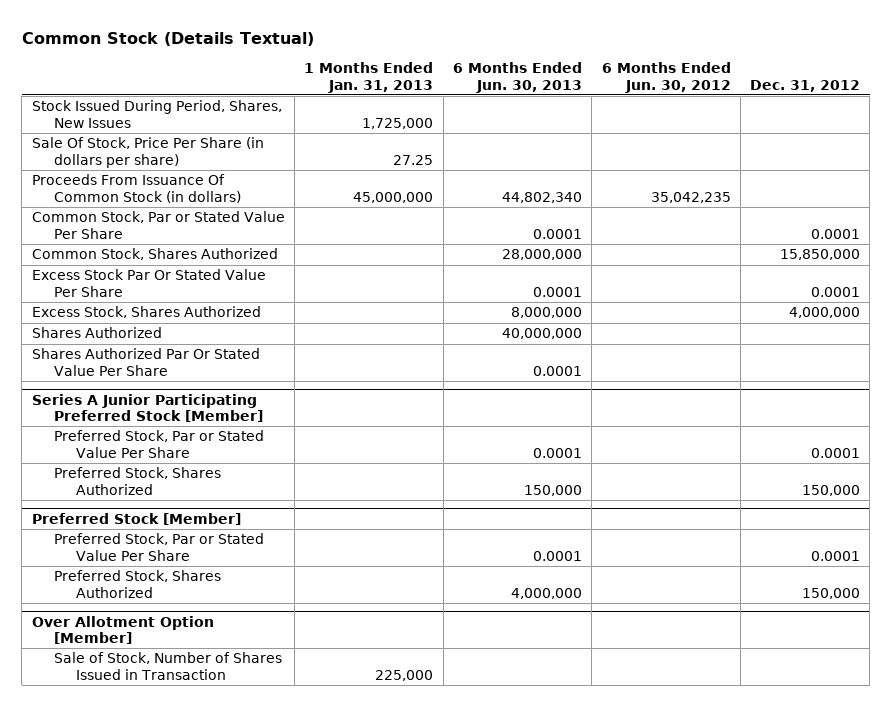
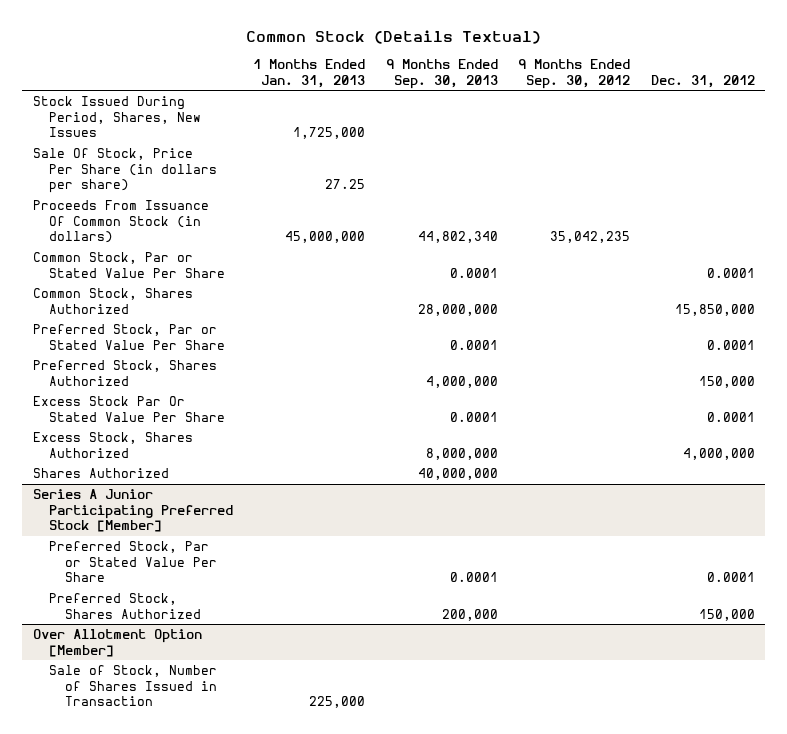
[452,62,582,93] 6 Months Ended Jun. 30, 2013 -> none
[601,62,731,93] 6 Months Ended Jun. 30, 2012 -> none
none -> [385,59,498,89] 9 Months Ended Sep. 30, 2013
none -> [518,59,631,89] 9 Months Ended Sep. 30, 2012
none -> [32,324,225,350] Preferred Stock, Par or Stated Value Per Share
none -> [32,360,217,386] Preferred Stock, Shares Authorized
[31,348,260,376] Shares Authorized Par Or Stated Value Per Share -> none
[31,512,241,525] Preferred Stock [Member] -> none
[53,533,264,561] Preferred Stock, Par or Stated Value Per Share -> none
[53,570,221,598] Preferred Stock, Shares Authorized -> none

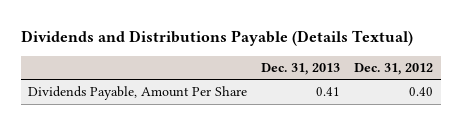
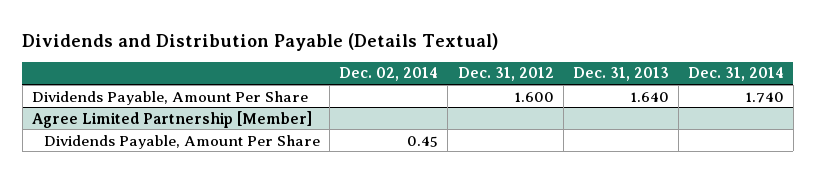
[20,29,413,46] Dividends and Distributions Payable (Details Textual) -> [22,32,499,51] Dividends and Distribution Payable (Details Textual)
none -> [339,67,439,82] Dec. 02, 2014
none -> [687,67,784,82] Dec. 31, 2014
[316,87,341,97] 0.41 -> [629,91,669,102] 1.640
[409,87,434,97] 0.40 -> [513,91,554,102] 1.600
none -> [32,110,313,128] Agree Limited Partnership [Member]
none -> [44,134,321,149] Dividends Payable, Amount Per Share

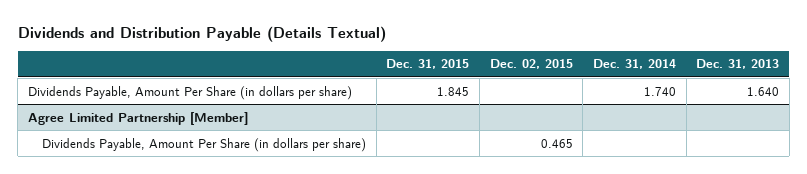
[339,67,439,82] Dec. 02, 2014 -> none
[457,67,554,82] Dec. 31, 2012 -> none
none -> [386,59,470,70] Dec. 31, 2015
none -> [489,59,573,70] Dec. 02, 2015
[32,90,309,105] Dividends Payable, Amount Per Share -> [27,85,352,100] Dividends Payable, Amount Per Share (in dollars per share)
[44,134,321,149] Dividends Payable, Amount Per Share -> [42,137,367,152] Dividends Payable, Amount Per Share (in dollars per share)

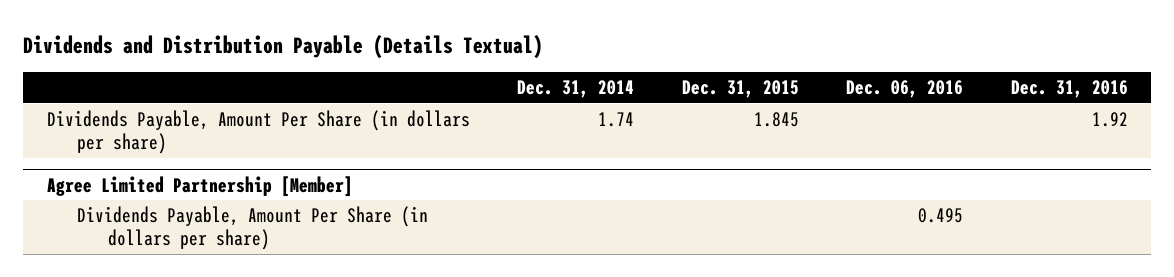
[489,59,573,70] Dec. 02, 2015 -> none
[696,59,780,70] Dec. 31, 2013 -> none
none -> [846,80,964,99] Dec. 06, 2016
none -> [1010,80,1128,99] Dec. 31, 2016
[643,86,676,96] 1.740 -> [598,111,635,127] 1.74

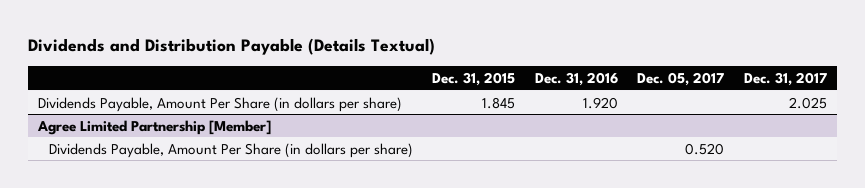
[517,80,635,99] Dec. 31, 2014 -> none
[846,80,964,99] Dec. 06, 2016 -> none
none -> [637,71,725,86] Dec. 05, 2017
none -> [743,71,827,86] Dec. 31, 2017
[1091,111,1128,127] 1.92 -> [582,96,618,109] 1.920

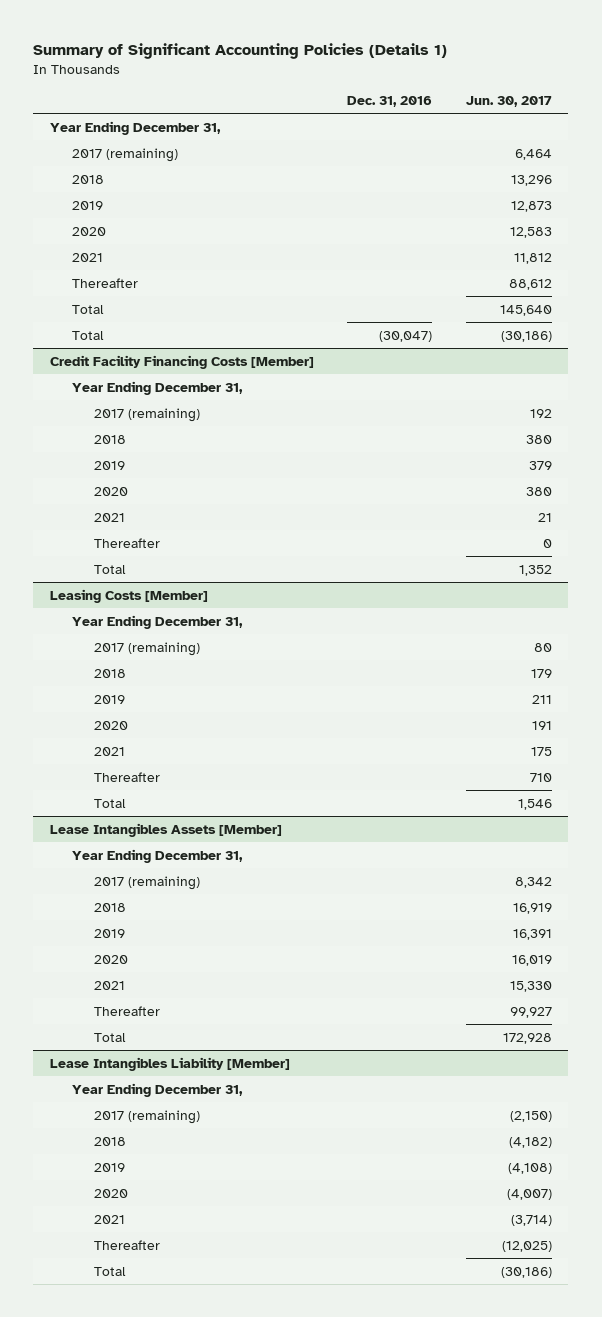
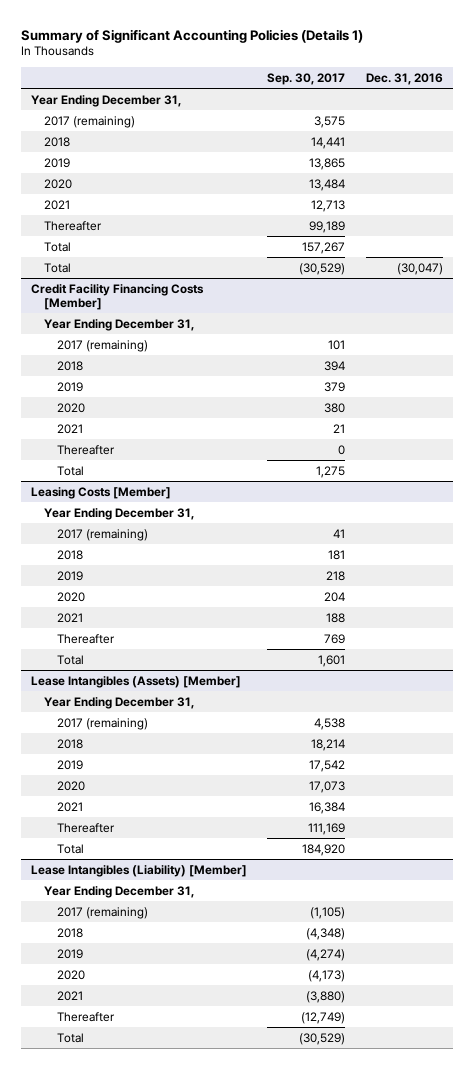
[465,96,552,108] Jun. 30, 2017 -> none
none -> [267,73,346,86] Sep. 30, 2017
[49,822,282,837] Lease Intangibles Assets [Member] -> [31,675,242,688] Lease Intangibles (Assets) [Member]
[49,1056,290,1071] Lease Intangibles Liability [Member] -> [31,864,248,877] Lease Intangibles (Liability) [Member]

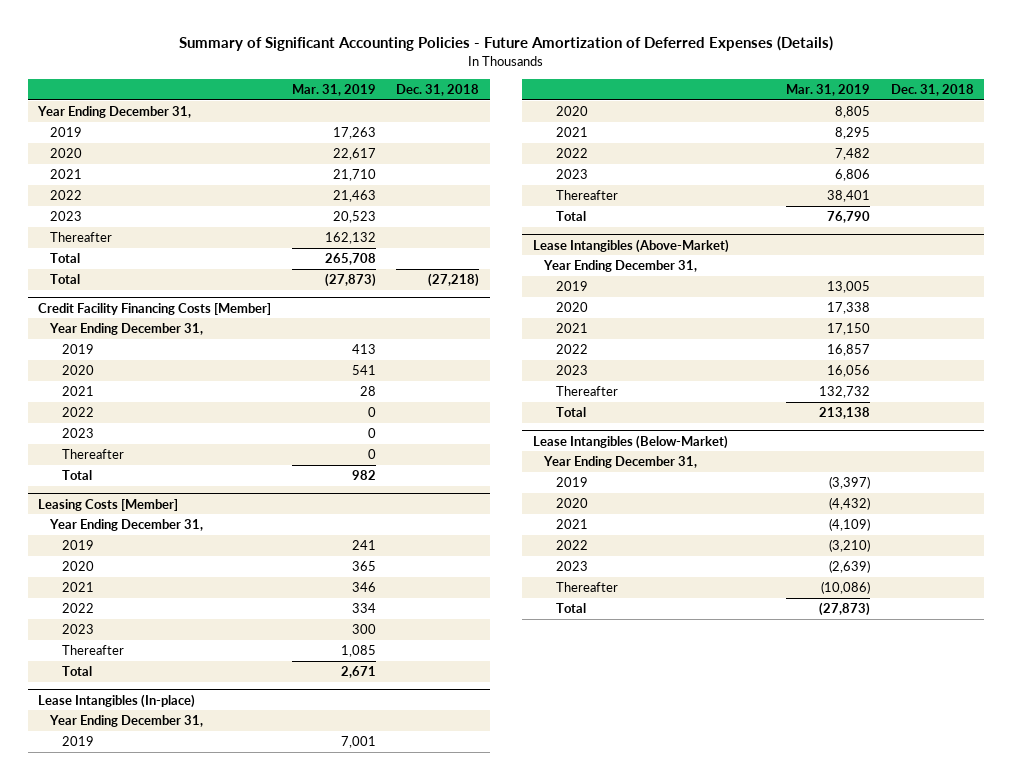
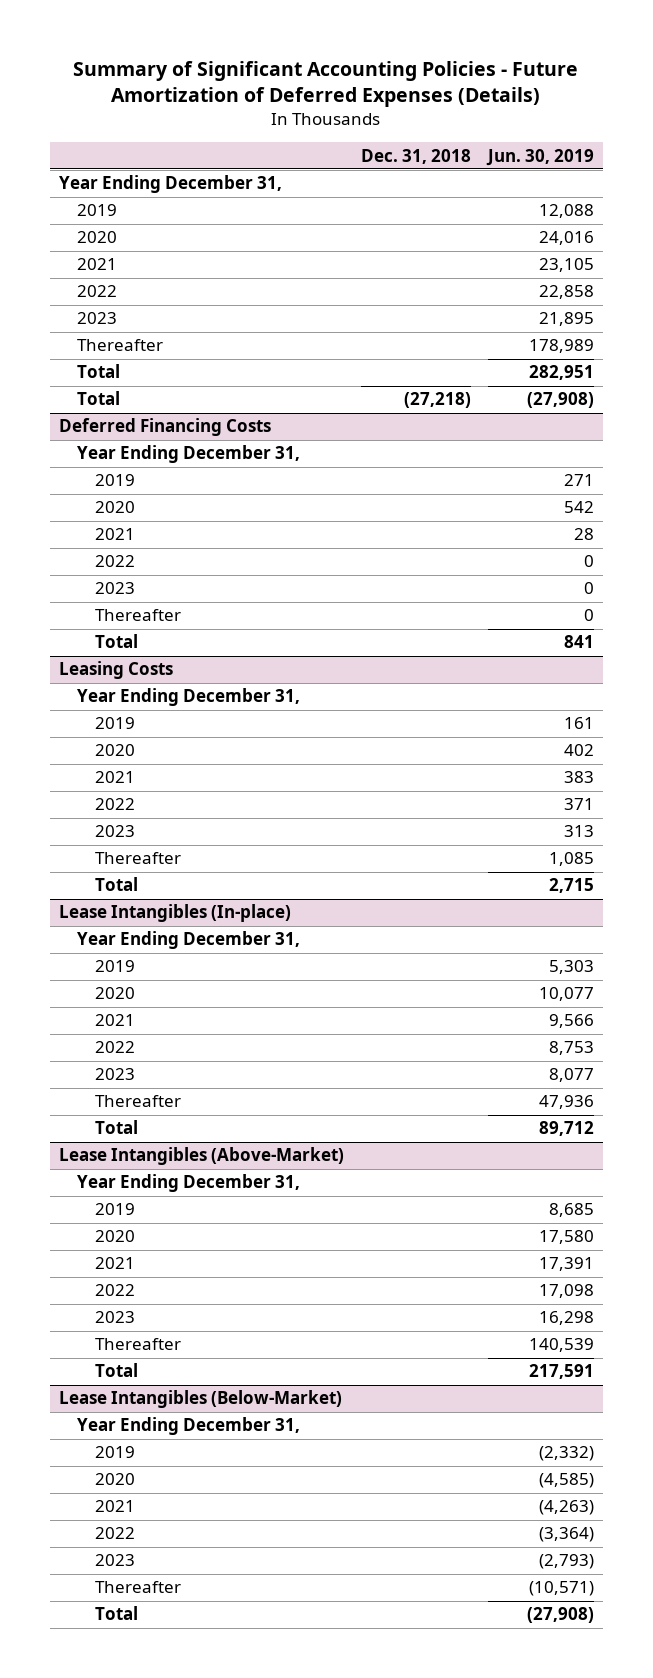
[291,84,376,97] Mar. 31, 2019 -> none
none -> [486,148,595,166] Jun. 30, 2019
[38,302,272,315] Credit Facility Financing Costs [Member] -> [58,418,271,437] Deferred Financing Costs
[38,498,179,511] Leasing Costs [Member] -> [58,661,173,680] Leasing Costs

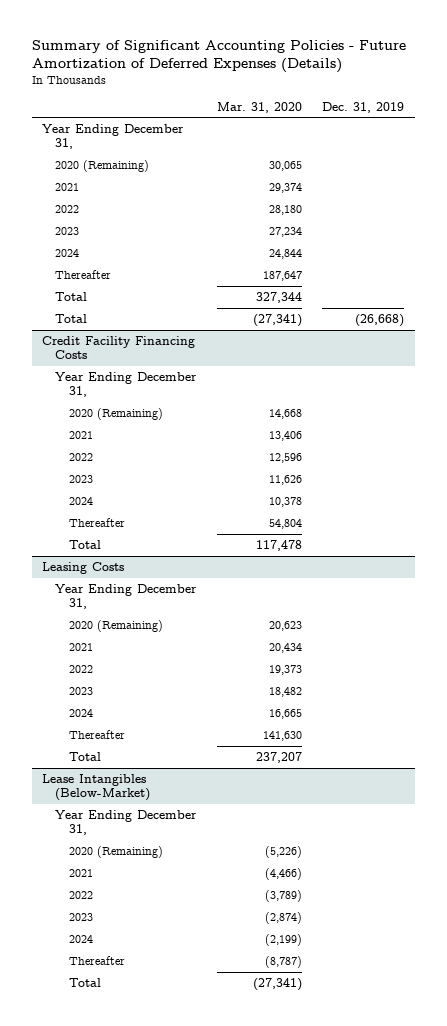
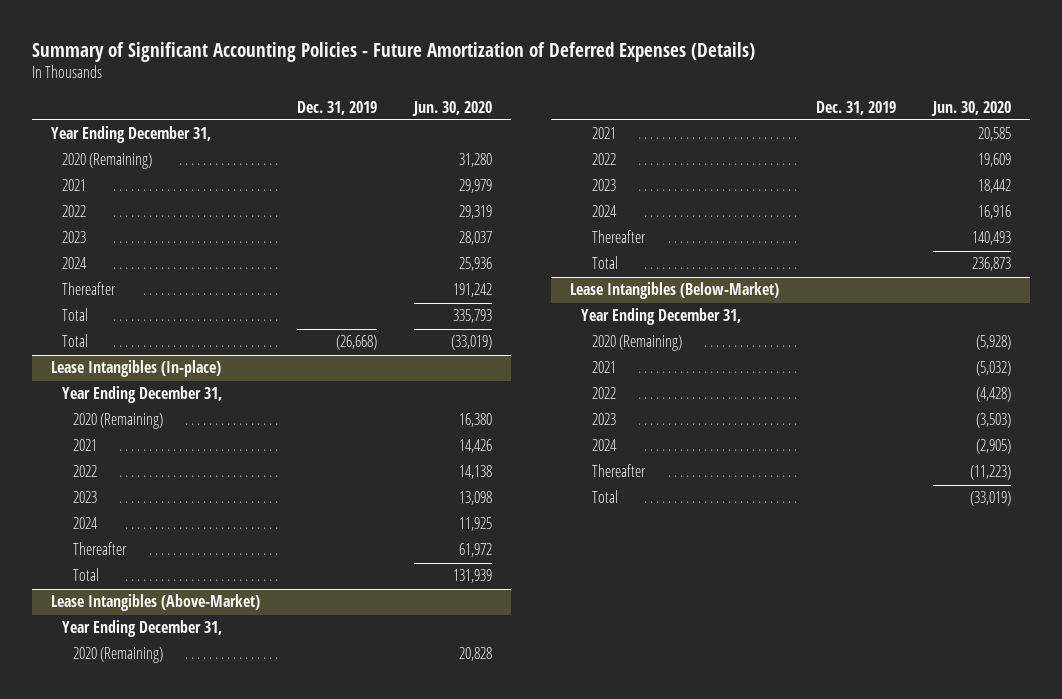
[216,101,302,113] Mar. 31, 2020 -> none
none -> [412,100,493,116] Jun. 30, 2020
[42,335,196,359] Credit Facility Financing Costs -> [50,360,221,378] Lease Intangibles (In-place)
[42,561,125,574] Leasing Costs -> [50,594,260,612] Lease Intangibles (Above-Market)

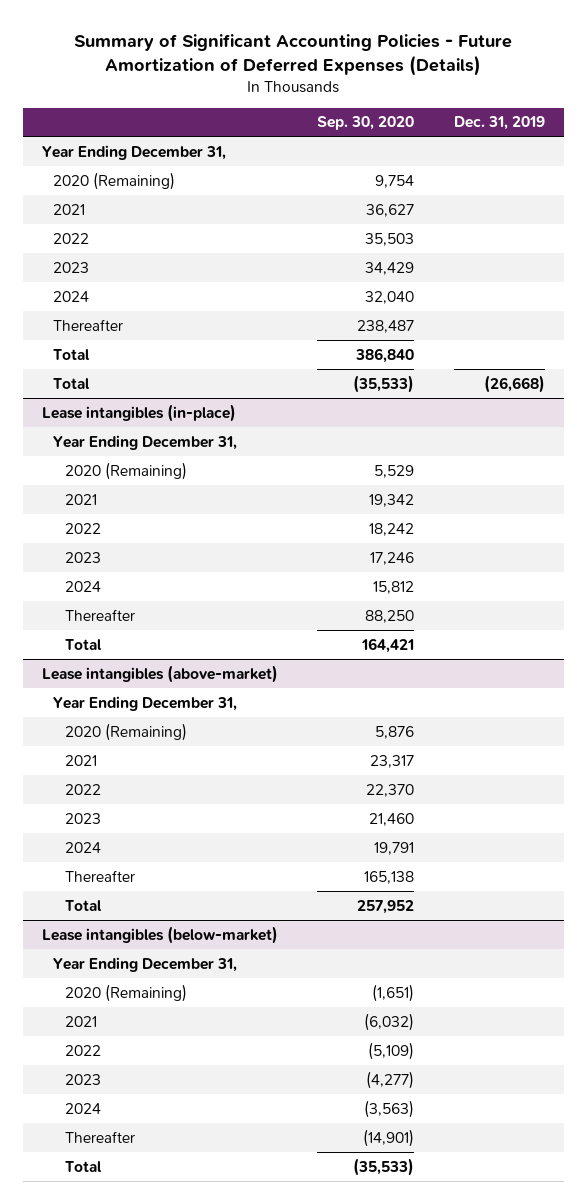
[412,100,493,116] Jun. 30, 2020 -> none
none -> [317,116,415,131] Sep. 30, 2020
[50,360,221,378] Lease Intangibles (In-place) -> [42,403,237,422] Lease intangibles (in-place)
[50,594,260,612] Lease Intangibles (Above-Market) -> [42,664,279,683] Lease intangibles (above-market)
[569,282,779,300] Lease Intangibles (Below-Market) -> [42,925,279,944] Lease intangibles (below-market)

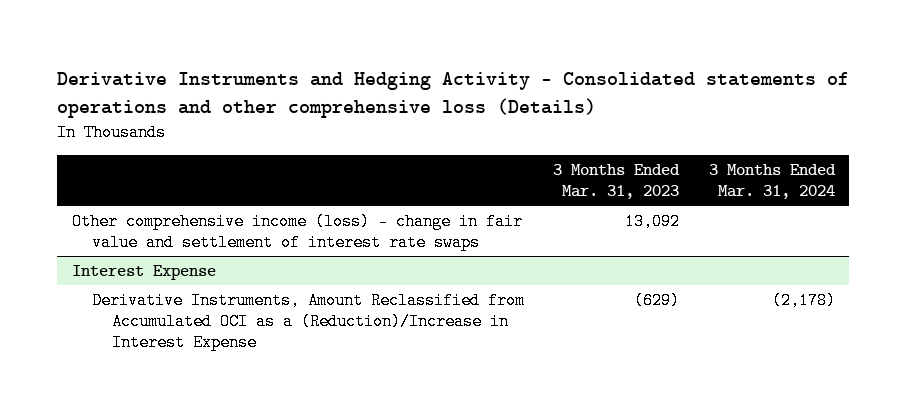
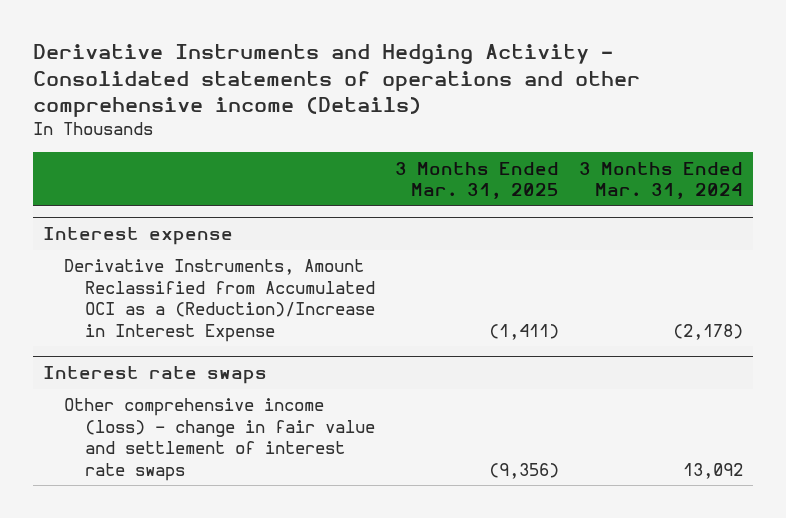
[56,71,849,118] Derivative Instruments and Hedging Activity - Consolidated statements of operations and other comprehensive loss (Details) -> [32,44,640,118] Derivative Instruments and Hedging Activity - Consolidated statements of operations and other comprehensive income (Details)
[553,164,681,200] 3 Months Ended Mar. 31, 2023 -> none
none -> [394,161,559,200] 3 Months Ended Mar. 31, 2025
[71,212,523,251] Other comprehensive income (loss) - change in fair value and settlement of interest rate swaps -> none
[71,264,216,280] Interest Expense -> [42,227,233,246] Interest expense
none -> [42,366,267,385] Interest rate swaps
none -> [63,398,375,481] Other comprehensive income (loss) - change in fair value and settlement of interest rate swaps

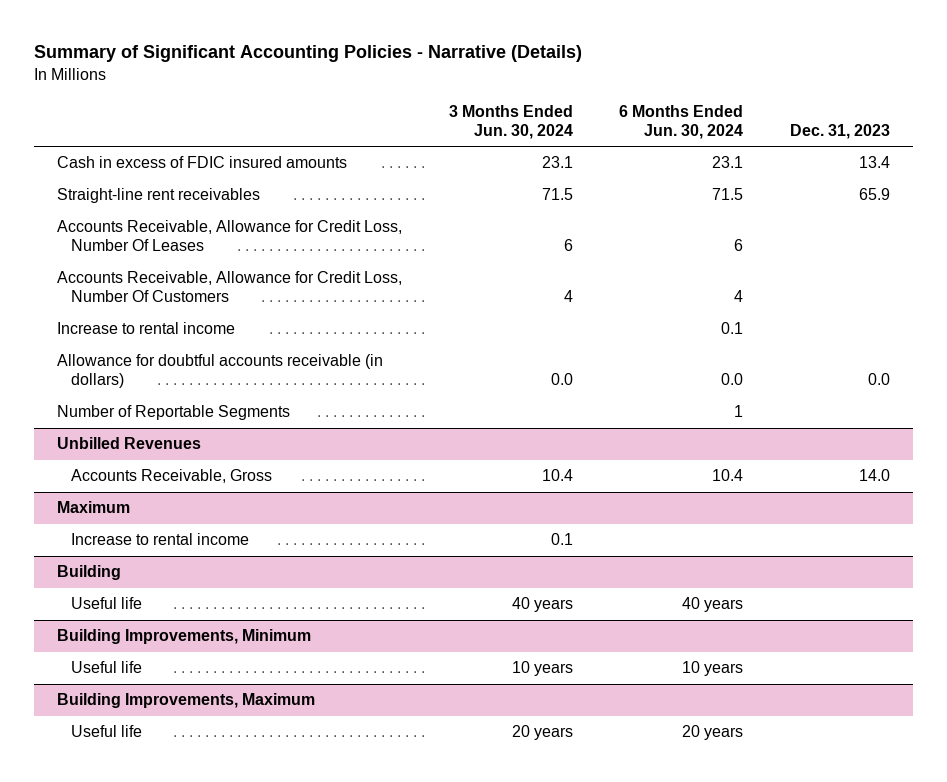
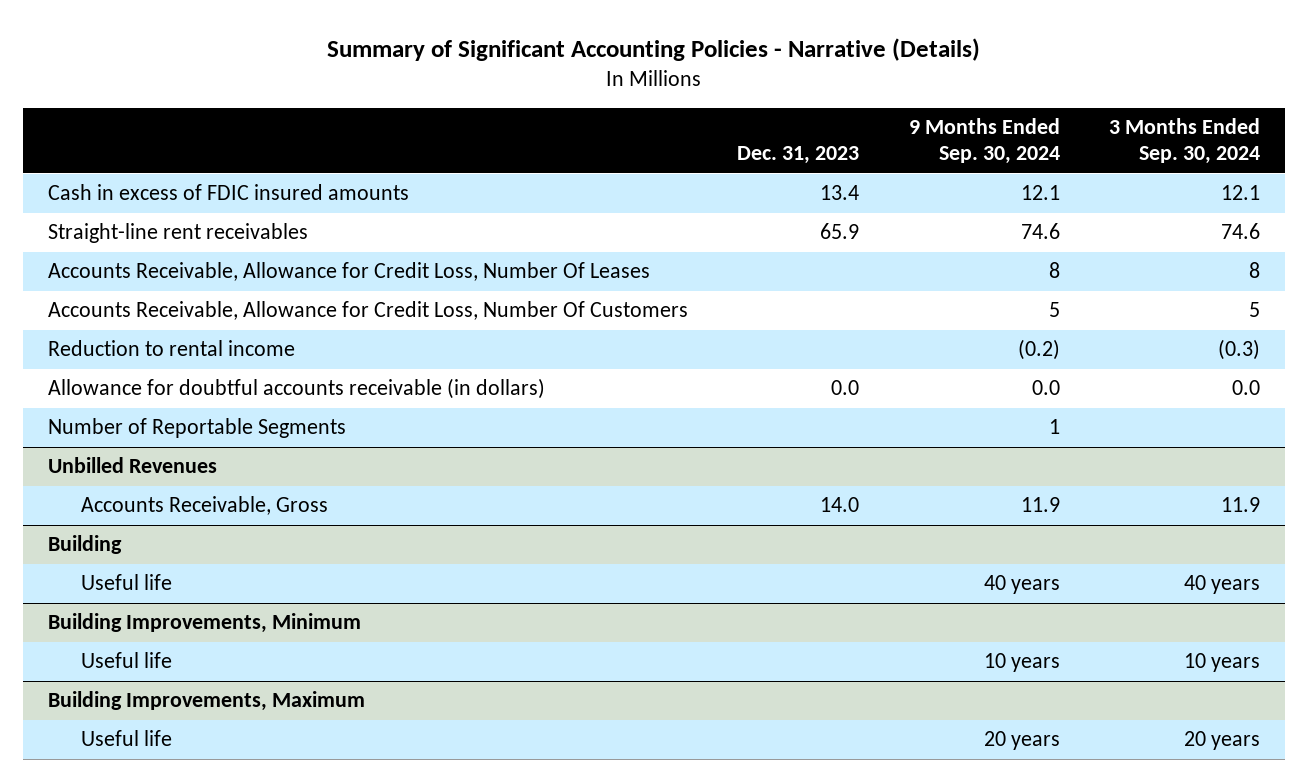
[448,104,573,139] 3 Months Ended Jun. 30, 2024 -> none
[619,104,744,139] 6 Months Ended Jun. 30, 2024 -> none
none -> [908,118,1060,165] 9 Months Ended Sep. 30, 2024
none -> [1109,118,1261,165] 3 Months Ended Sep. 30, 2024
[57,322,236,335] Increase to rental income -> [47,340,295,357] Reduction to rental income
[57,501,131,514] Maximum -> none
[70,533,249,546] Increase to rental income -> none

